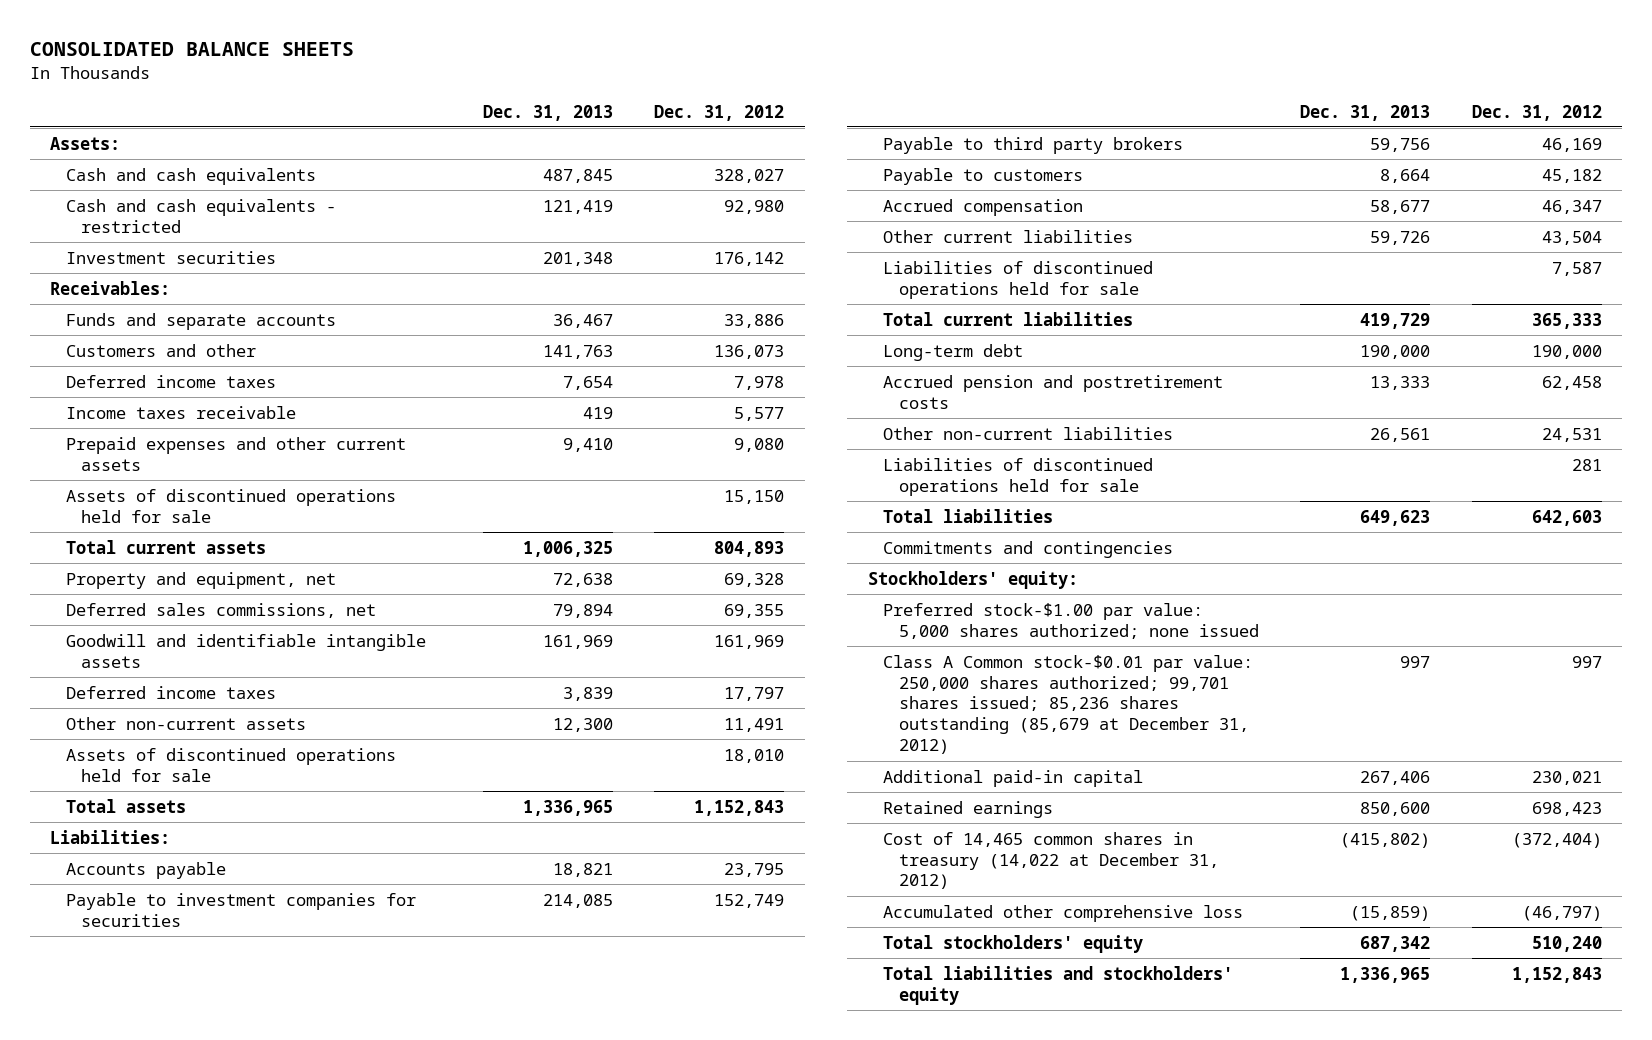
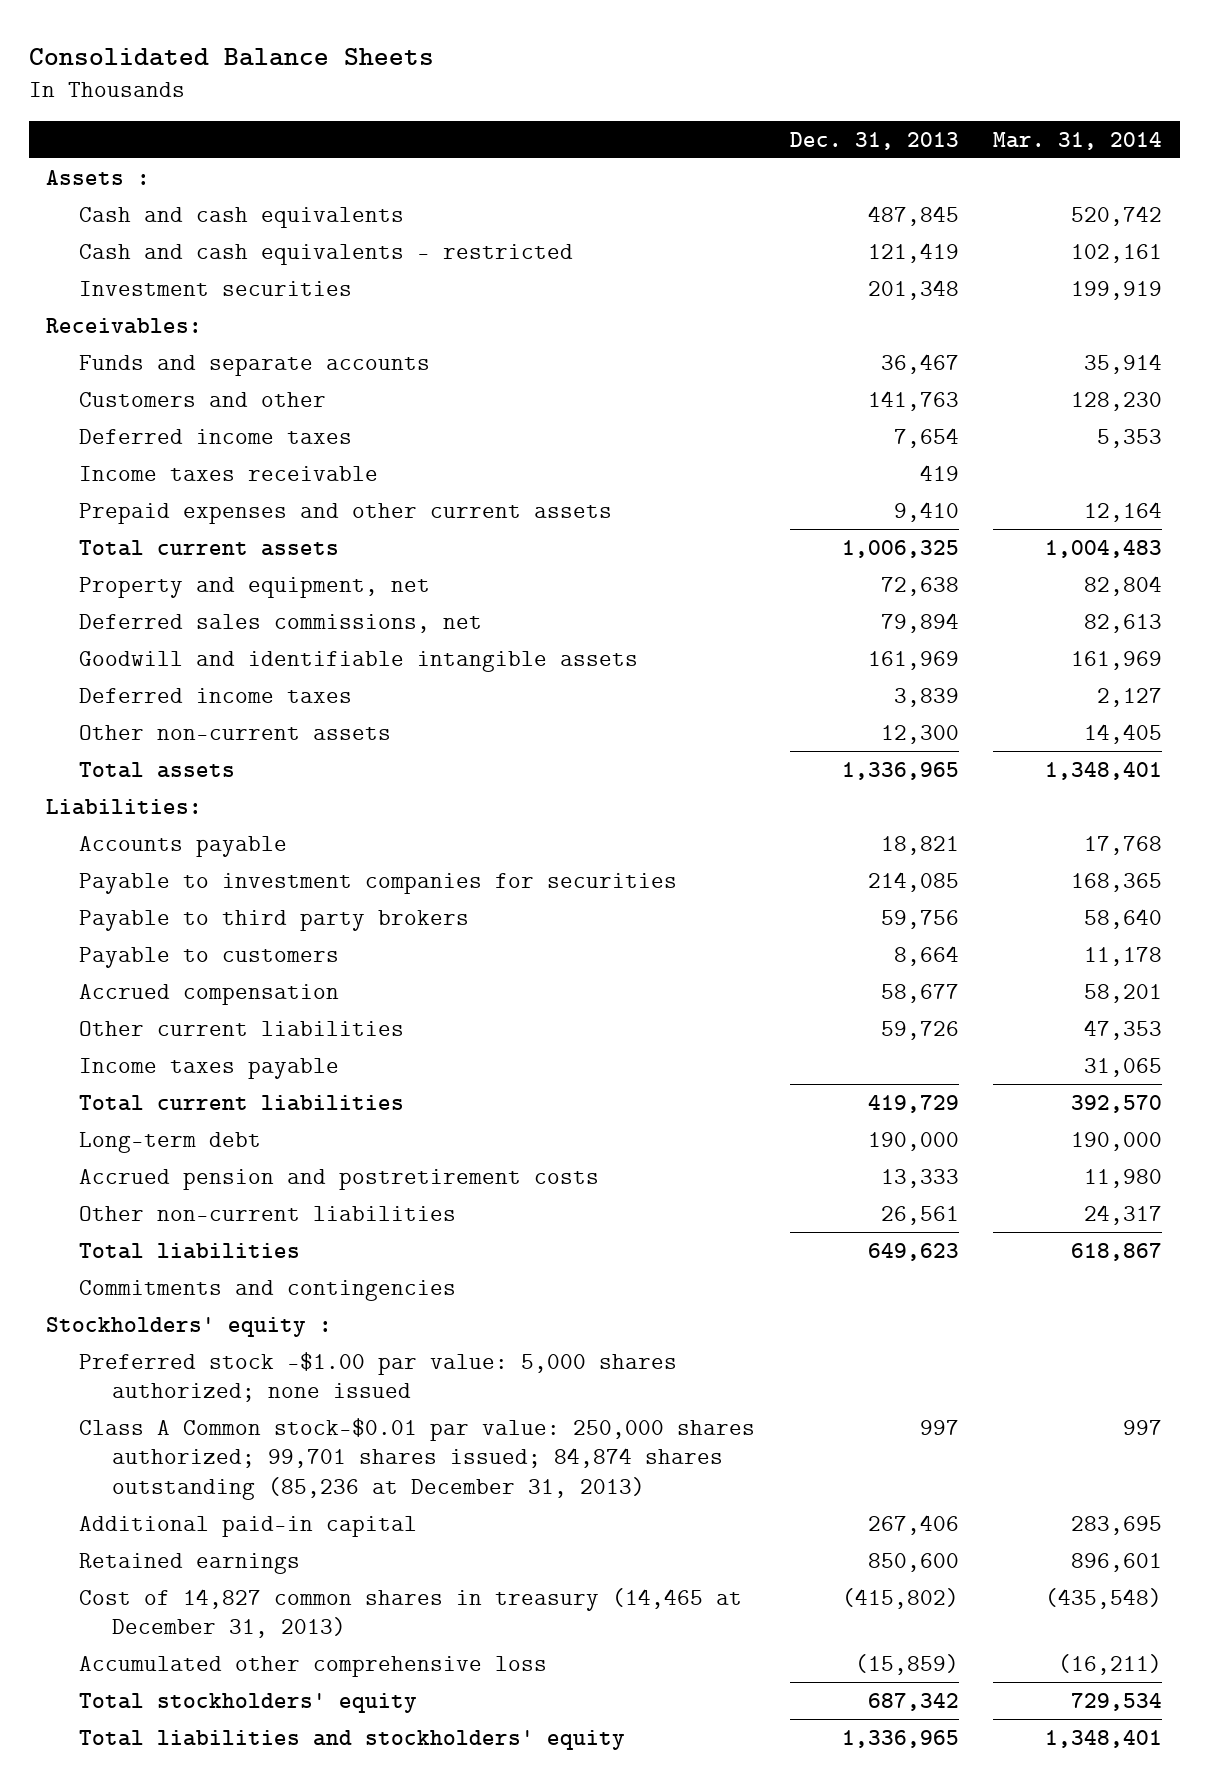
[29,41,354,56] CONSOLIDATED BALANCE SHEETS -> [28,48,434,67] Consolidated Balance Sheets
[654,104,785,121] Dec. 31, 2012 -> none
none -> [993,131,1163,150] Mar. 31, 2014
[50,136,121,150] Assets: -> [45,169,150,185] Assets :
[65,488,396,523] Assets of discontinued operations held for sale -> none
[65,747,396,782] Assets of discontinued operations held for sale -> none
[883,260,1154,299] Liabilities of discontinued operations held for sale -> none
none -> [78,1057,339,1079] Income taxes payable
[883,457,1154,496] Liabilities of discontinued operations held for sale -> none
[867,570,1078,589] Stockholders' equity: -> [45,1316,332,1337] Stockholders' equity :
[883,602,1259,639] Preferred stock-$1.00 par value: 5,000 shares authorized; none issued -> [78,1351,677,1403] Preferred stock -$1.00 par value: 5,000 shares authorized; none issued
[883,654,1254,755] Class A Common stock-$0.01 par value: 250,000 shares authorized; 99,701 shares issued; 85,236 shares outstanding (85,679 at December 31, 2012) -> [78,1417,755,1500] Class A Common stock-$0.01 par value: 250,000 shares authorized; 99,701 shares issued; 84,874 shares outstanding (85,236 at December 31, 2013)
[883,831,1219,890] Cost of 14,465 common shares in treasury (14,022 at December 31, 2012) -> [78,1587,742,1639] Cost of 14,827 common shares in treasury (14,465 at December 31, 2013)

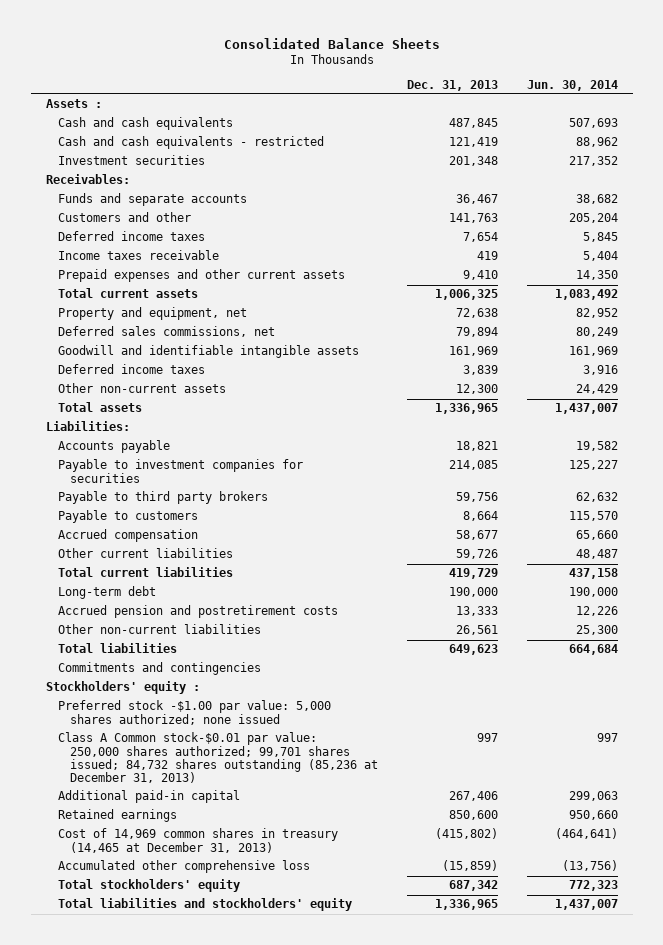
[993,131,1163,150] Mar. 31, 2014 -> none
none -> [526,79,618,91] Jun. 30, 2014
[78,1057,339,1079] Income taxes payable -> none
[78,1417,755,1500] Class A Common stock-$0.01 par value: 250,000 shares authorized; 99,701 shares issued; 84,874 shares outstanding (85,236 at December 31, 2013) -> [57,732,378,783] Class A Common stock-$0.01 par value: 250,000 shares authorized; 99,701 shares issued; 84,732 shares outstanding (85,236 at December 31, 2013)
[78,1587,742,1639] Cost of 14,827 common shares in treasury (14,465 at December 31, 2013) -> [57,828,338,853] Cost of 14,969 common shares in treasury (14,465 at December 31, 2013)

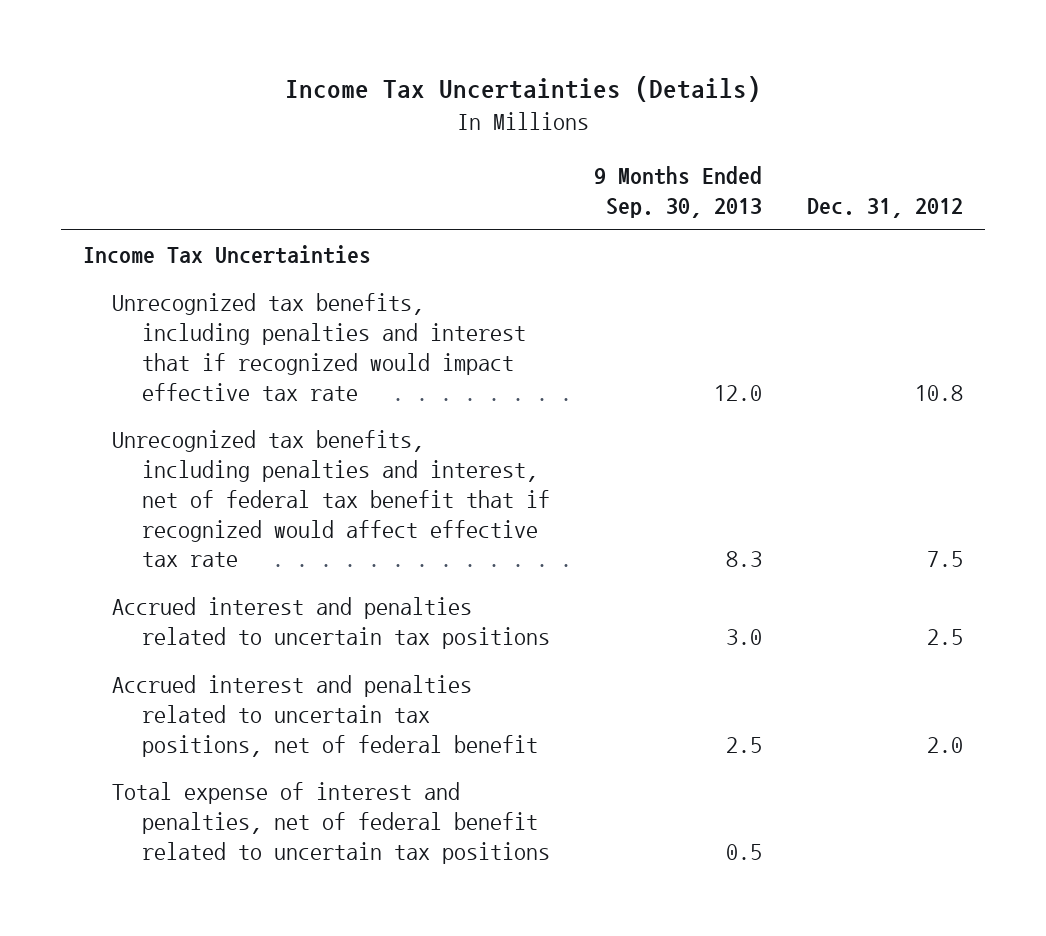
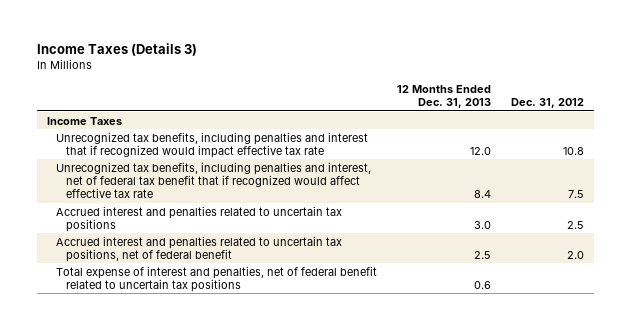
[284,76,761,103] Income Tax Uncertainties (Details) -> [36,42,197,56] Income Taxes (Details 3)
[594,166,763,218] 9 Months Ended Sep. 30, 2013 -> none
none -> [397,84,492,109] 12 Months Ended Dec. 31, 2013
[83,245,372,265] Income Tax Uncertainties -> [46,116,122,125] Income Taxes

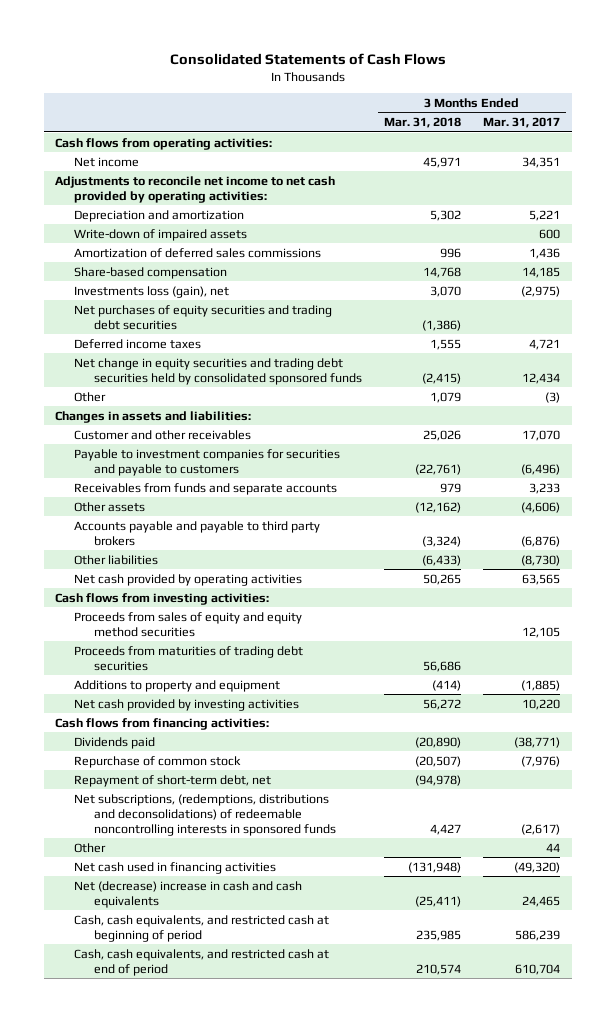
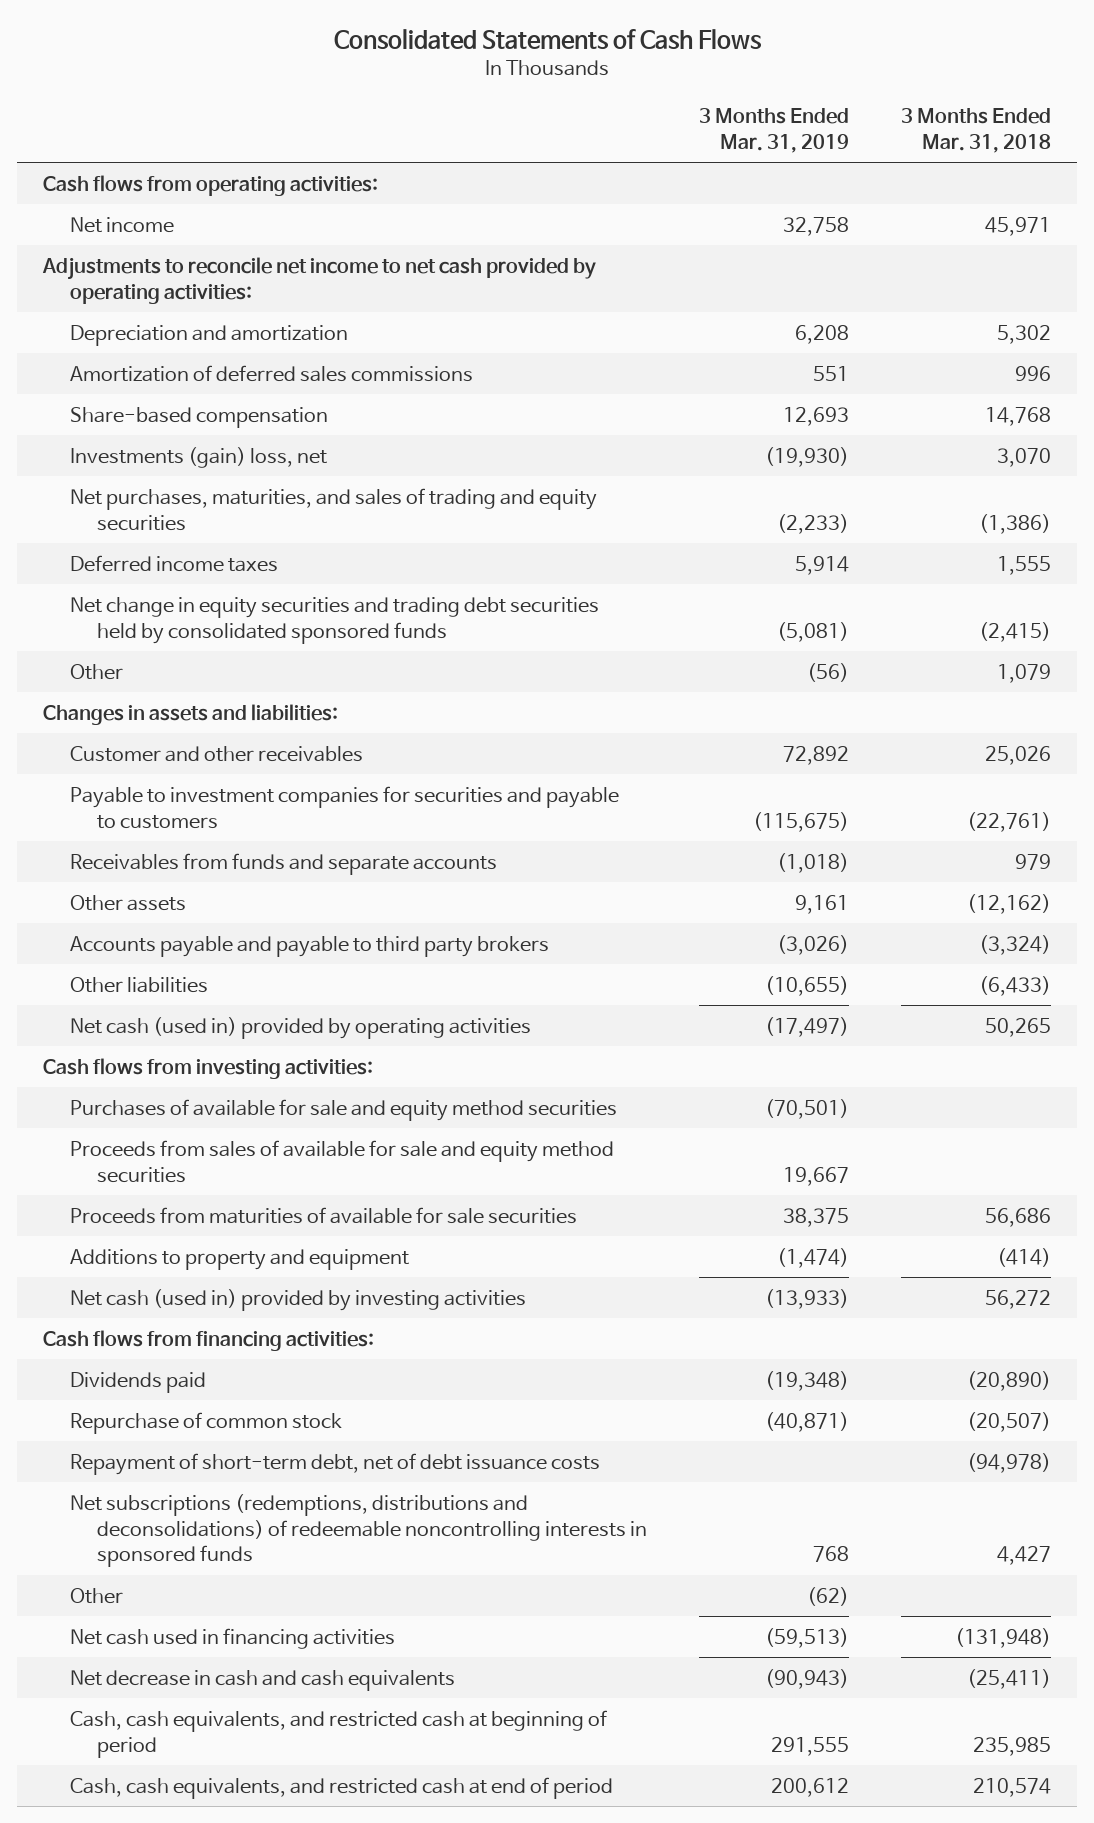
[483,117,561,129] Mar. 31, 2017 -> none
none -> [699,108,850,154] 3 Months Ended Mar. 31, 2019
[74,228,248,241] Write-down of impaired assets -> none
[74,285,230,298] Investments loss (gain), net -> [69,446,327,468] Investments (gain) loss, net
[74,304,333,330] Net purchases of equity securities and trading debt securities -> [69,487,597,531] Net purchases, maturities, and sales of trading and equity securities
[74,573,303,586] Net cash provided by operating activities -> [69,1016,531,1039] Net cash (used in) provided by operating activities
none -> [69,1098,617,1121] Purchases of available for sale and equity method securities
[74,611,303,637] Proceeds from sales of equity and equity method securities -> [69,1139,614,1183] Proceeds from sales of available for sale and equity method securities
[74,645,304,671] Proceeds from maturities of trading debt securities -> [69,1206,577,1224] Proceeds from maturities of available for sale securities
[74,698,300,711] Net cash provided by investing activities -> [69,1288,526,1311] Net cash (used in) provided by investing activities
[74,774,272,787] Repayment of short-term debt, net -> [69,1452,600,1475] Repayment of short-term debt, net of debt issuance costs
[74,793,336,836] Net subscriptions, (redemptions, distributions and deconsolidations) of redeemable noncontrolling interests in sponsored funds -> [69,1493,647,1568] Net subscriptions (redemptions, distributions and deconsolidations) of redeemable noncontrolling interests in sponsored funds
[74,880,303,908] Net (decrease) increase in cash and cash equivalents -> [69,1669,455,1691] Net decrease in cash and cash equivalents

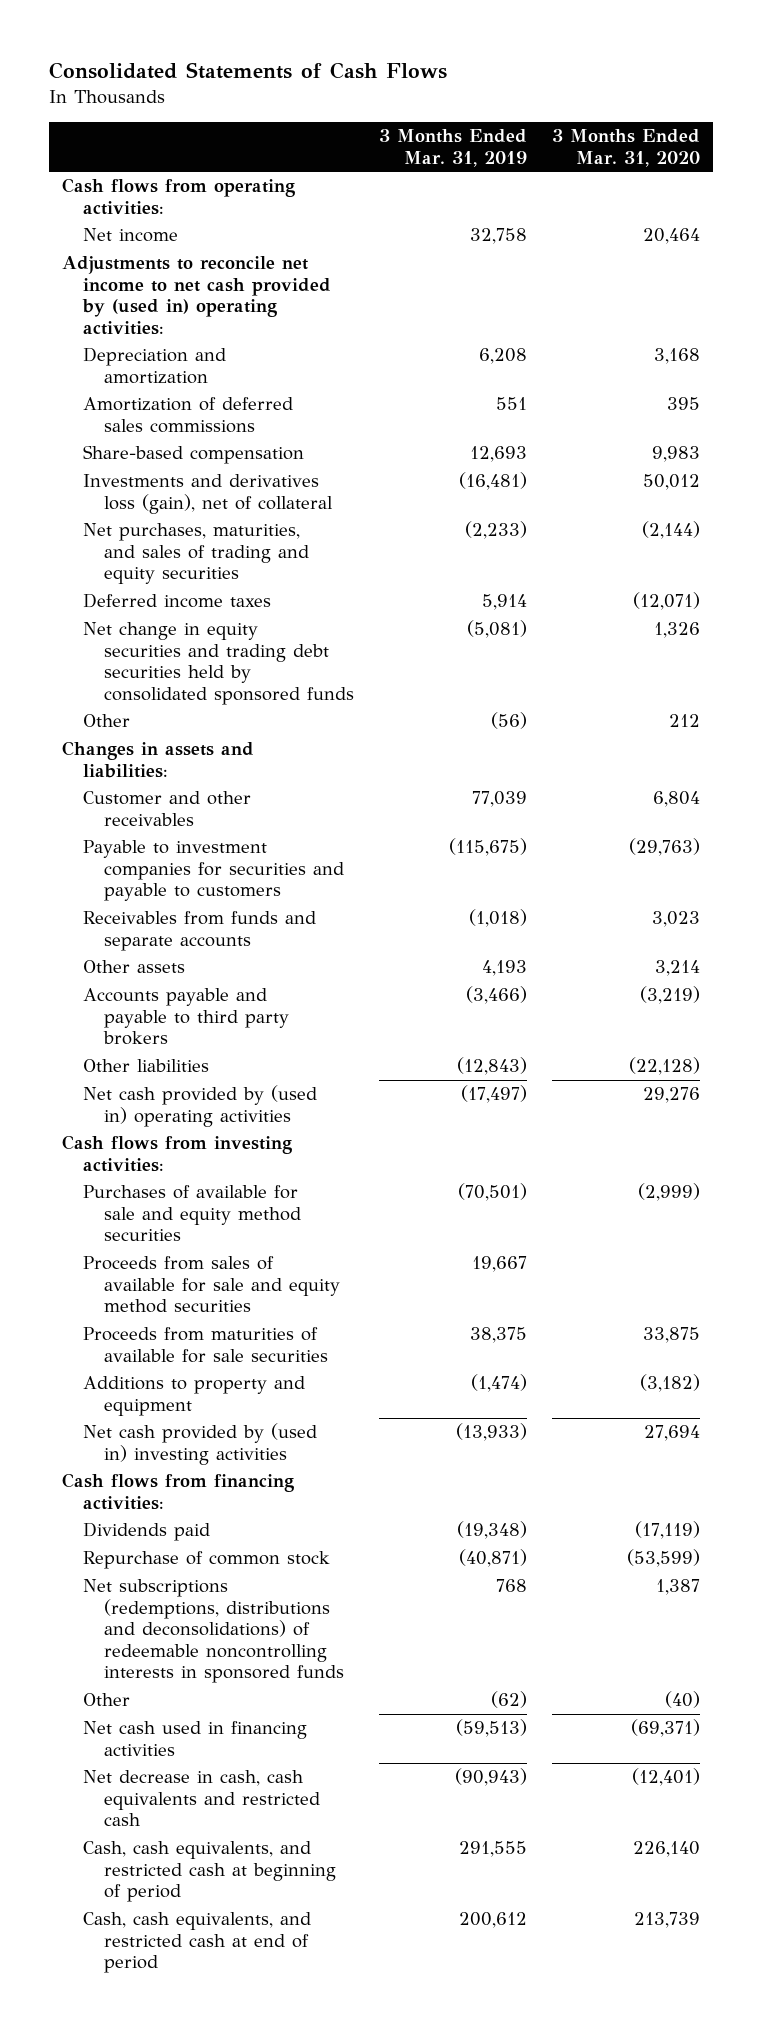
[901,108,1052,154] 3 Months Ended Mar. 31, 2018 -> none
none -> [552,129,701,167] 3 Months Ended Mar. 31, 2020
[41,256,596,304] Adjustments to reconcile net income to net cash provided by operating activities: -> [61,256,331,335] Adjustments to reconcile net income to net cash provided by (used in) operating activities:
[69,446,327,468] Investments (gain) loss, net -> [82,474,333,514] Investments and derivatives loss (gain), net of collateral
[765,446,850,467] (19,930) -> [459,472,528,491] (16,481)
[783,745,850,765] 72,892 -> [472,791,528,808] 77,039
[795,894,850,914] 9,161 -> [482,960,528,977] 4,193
[777,934,850,955] (3,026) -> [466,986,528,1005] (3,466)
[765,975,850,996] (10,655) -> [457,1057,528,1076] (12,843)
[69,1016,531,1039] Net cash (used in) provided by operating activities -> [82,1085,317,1127] Net cash provided by (used in) operating activities
[69,1288,526,1311] Net cash (used in) provided by investing activities -> [82,1423,317,1465] Net cash provided by (used in) investing activities
[69,1452,600,1475] Repayment of short-term debt, net of debt issuance costs -> none
[69,1669,455,1691] Net decrease in cash and cash equivalents -> [82,1770,320,1827] Net decrease in cash, cash equivalents and restricted cash

